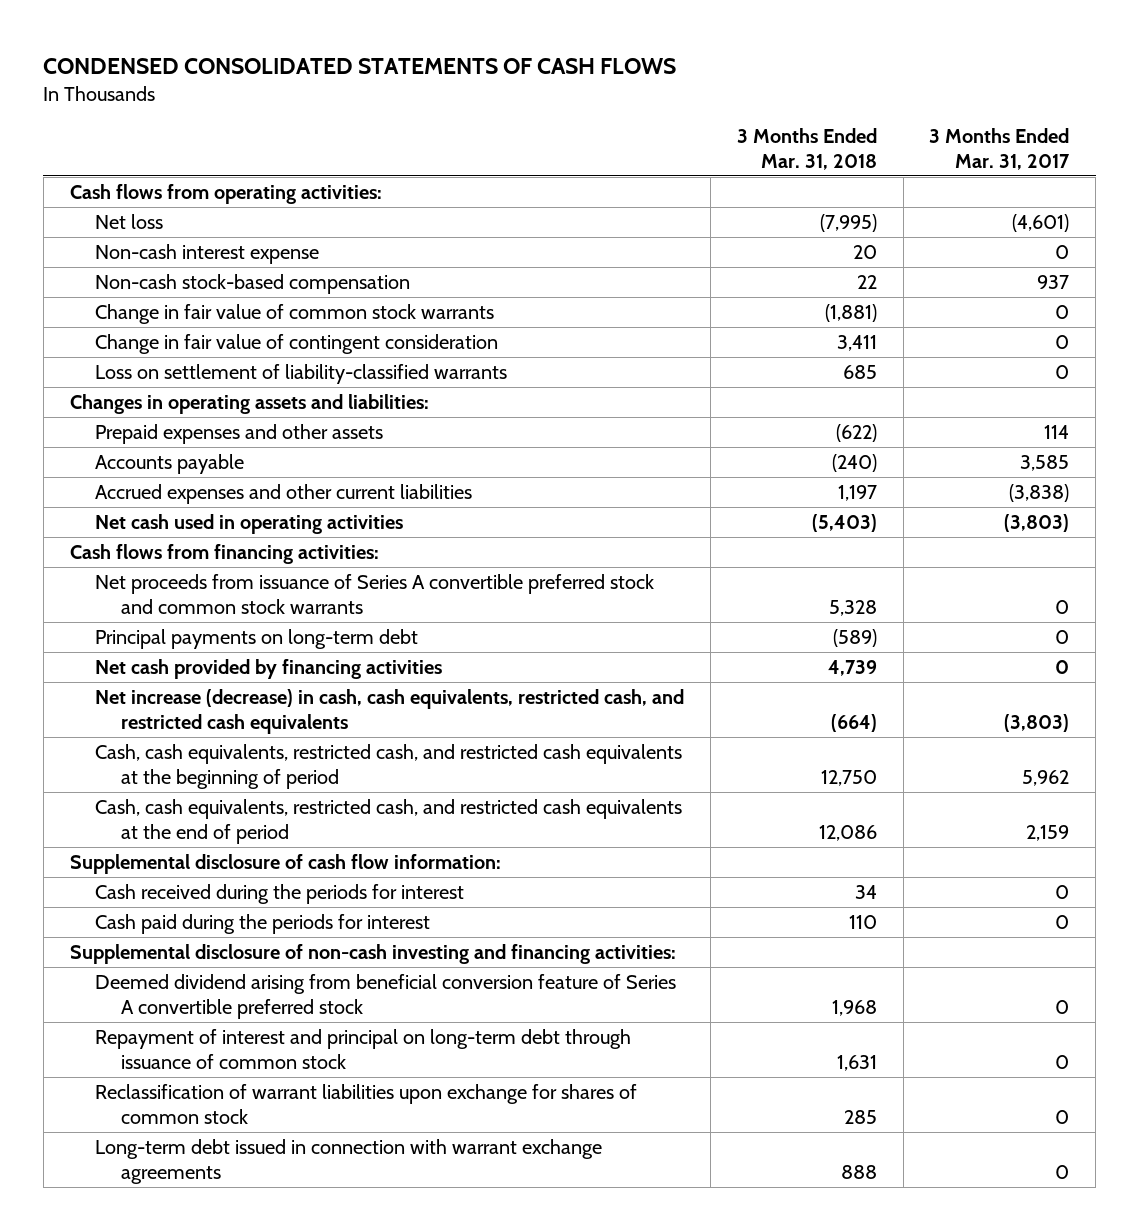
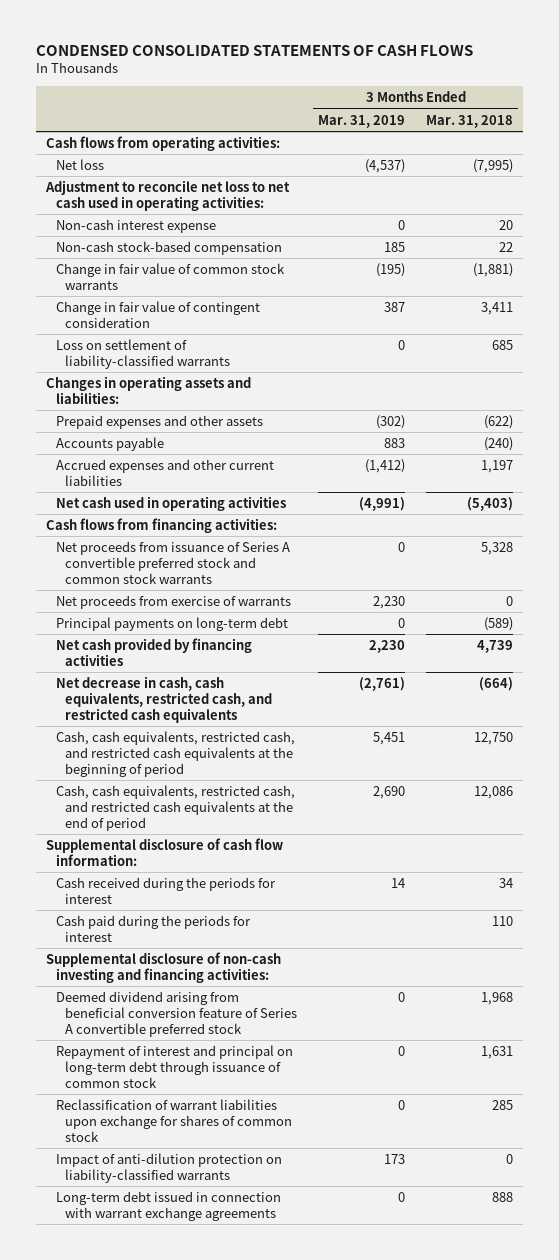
[929,127,1071,170] 3 Months Ended Mar. 31, 2017 -> none
none -> [318,114,406,128] Mar. 31, 2019
none -> [45,179,291,211] Adjustment to reconcile net loss to net cash used in operating activities:
none -> [55,594,291,609] Net proceeds from exercise of warrants
[95,689,685,735] Net increase (decrease) in cash, cash equivalents, restricted cash, and restricted cash equivalents -> [55,675,273,723] Net decrease in cash, cash equivalents, restricted cash, and restricted cash equivalents
none -> [55,1152,282,1183] Impact of anti-dilution protection on liability-classified warrants

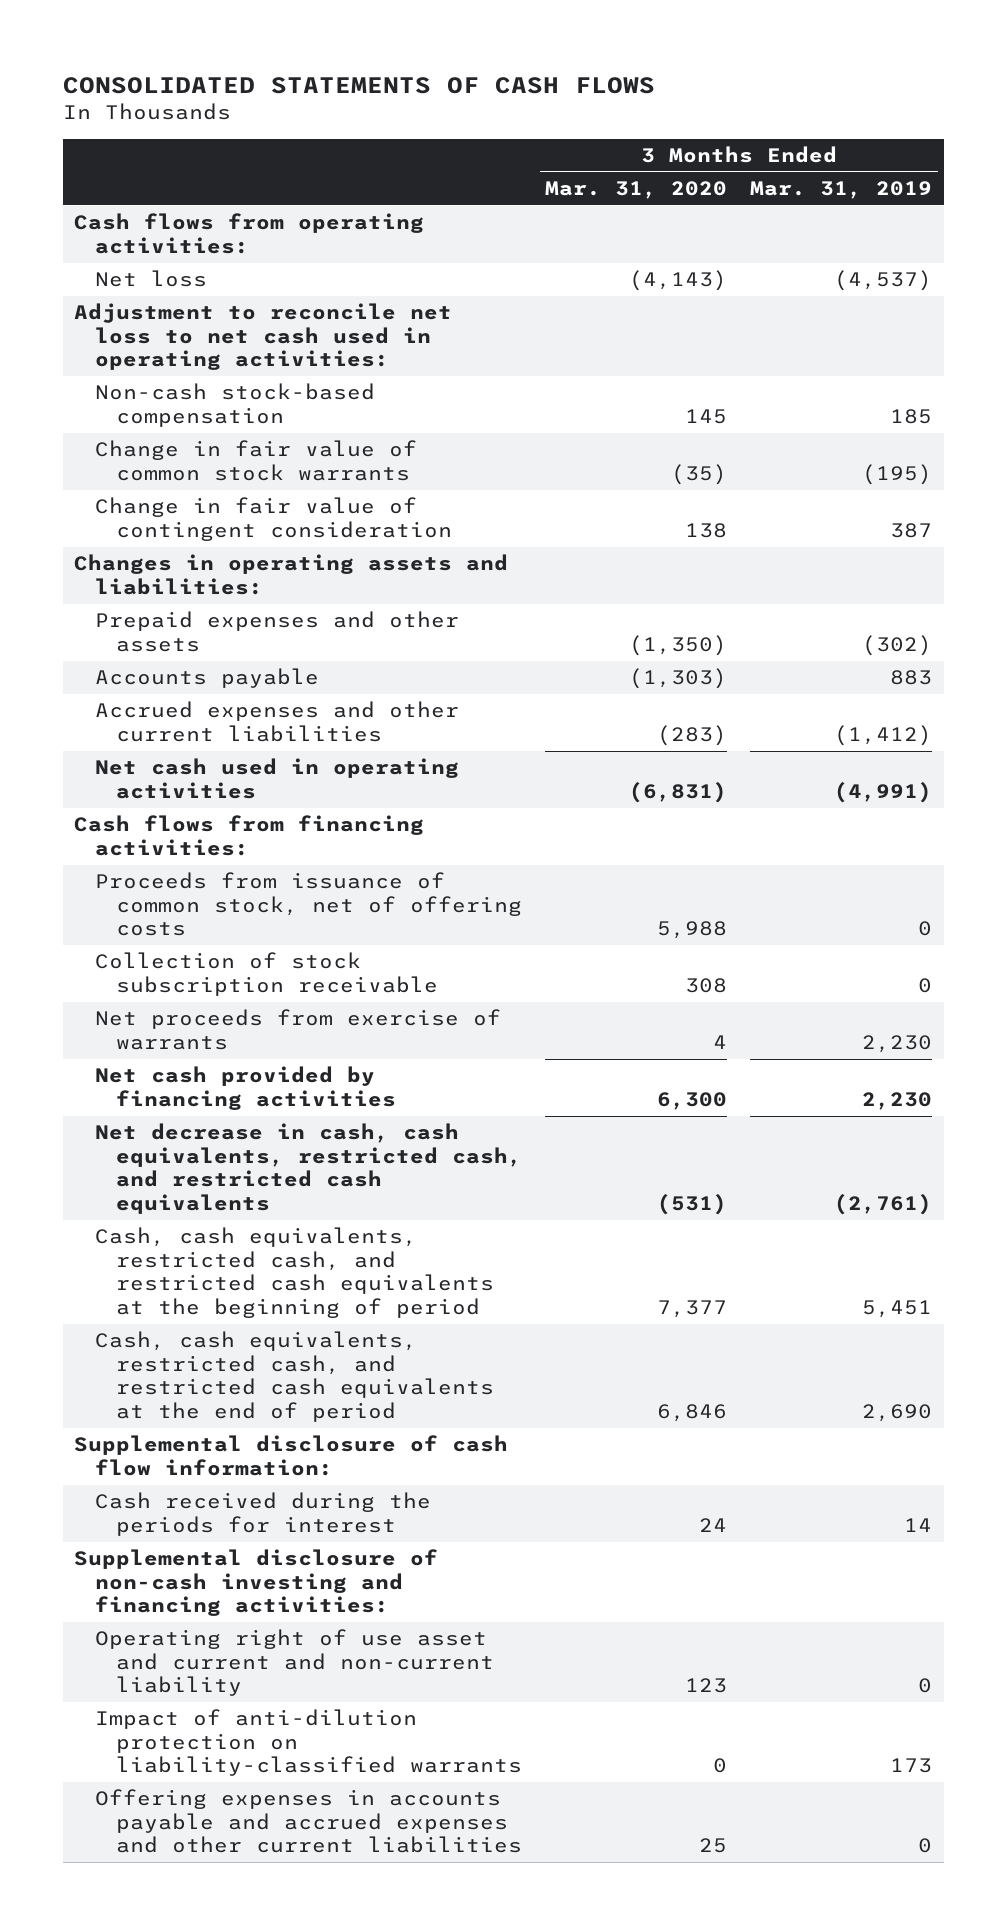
[35,44,473,56] CONDENSED CONSOLIDATED STATEMENTS OF CASH FLOWS -> [62,76,655,94] CONSOLIDATED STATEMENTS OF CASH FLOWS
[425,114,513,128] Mar. 31, 2018 -> none
none -> [545,180,728,199] Mar. 31, 2020
[55,218,216,233] Non-cash interest expense -> none
[55,338,231,369] Loss on settlement of liability-classified warrants -> none
[55,540,290,584] Net proceeds from issuance of Series A convertible preferred stock and common stock warrants -> none
none -> [95,872,523,937] Proceeds from issuance of common stock, net of offering costs
none -> [95,952,439,996] Collection of stock subscription receivable
[55,616,288,631] Principal payments on long-term debt -> none
[55,914,251,942] Cash paid during the periods for interest -> none
[55,990,298,1037] Deemed dividend arising from beneficial conversion feature of Series A convertible preferred stock -> none
[55,1044,293,1088] Repayment of interest and principal on long-term debt through issuance of common stock -> none
[55,1098,293,1142] Reclassification of warrant liabilities upon exchange for shares of common stock -> none
none -> [95,1629,495,1697] Operating right of use asset and current and non-current liability
[55,1190,281,1221] Long-term debt issued in connection with warrant exchange agreements -> none
none -> [95,1789,523,1854] Offering expenses in accounts payable and accrued expenses and other current liabilities

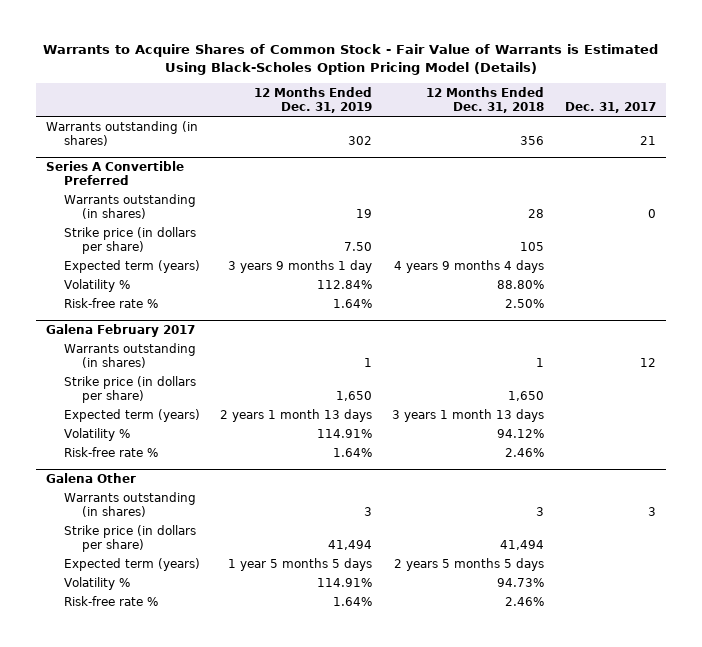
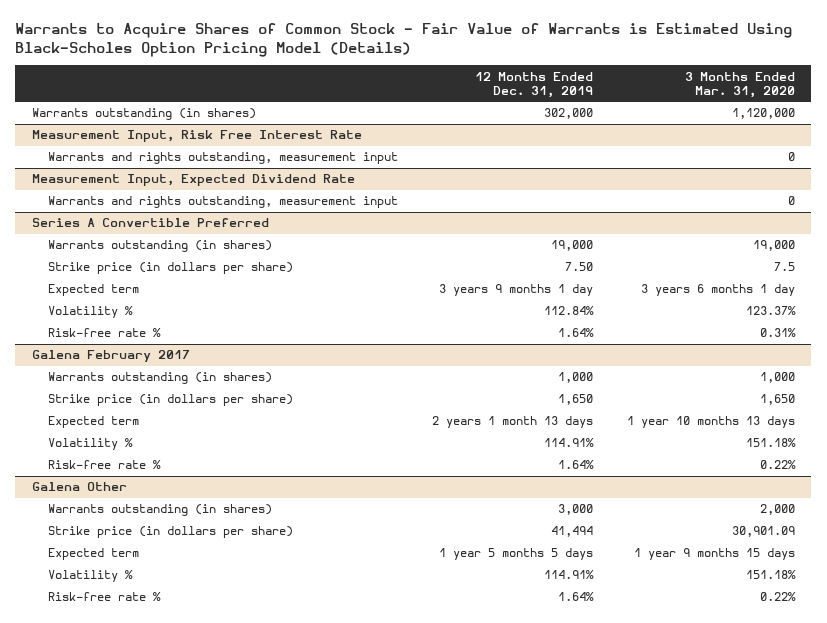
[426,86,545,114] 12 Months Ended Dec. 31, 2018 -> none
[564,102,656,114] Dec. 31, 2017 -> none
none -> [684,71,795,99] 3 Months Ended Mar. 31, 2020
[348,135,373,145] 302 -> [543,108,593,120] 302,000
none -> [31,130,362,143] Measurement Input, Risk Free Interest Rate
none -> [48,152,399,165] Warrants and rights outstanding, measurement input
none -> [31,174,355,187] Measurement Input, Expected Dividend Rate
none -> [48,196,399,209] Warrants and rights outstanding, measurement input
[356,208,373,218] 19 -> [550,240,593,252] 19,000
[63,259,200,273] Expected term (years) -> [48,284,140,297] Expected term
[364,357,373,367] 1 -> [557,372,593,384] 1,000
[63,408,200,422] Expected term (years) -> [48,416,140,429] Expected term
[364,506,373,516] 3 -> [557,504,593,516] 3,000
[63,557,200,571] Expected term (years) -> [48,548,140,561] Expected term

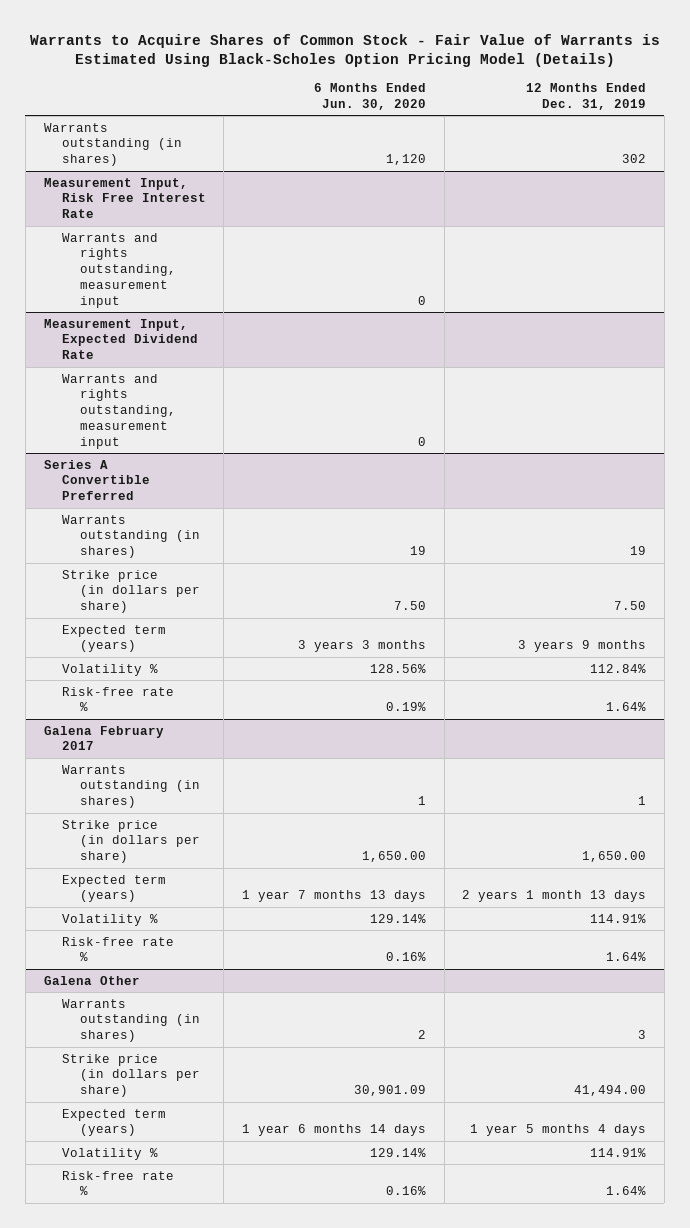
[684,71,795,99] 3 Months Ended Mar. 31, 2020 -> none
none -> [313,83,426,111] 6 Months Ended Jun. 30, 2020
[543,108,593,120] 302,000 -> [622,154,647,164] 302
[550,240,593,252] 19,000 -> [630,546,647,556] 19
[48,284,140,297] Expected term -> [61,624,166,653] Expected term (years)
[438,284,593,297] 3 years 9 months 1 day -> [518,640,647,653] 3 years 9 months
[557,372,593,384] 1,000 -> [638,796,647,806] 1
[557,394,593,406] 1,650 -> [582,851,647,863] 1,650.00
[48,416,140,429] Expected term -> [61,874,166,903] Expected term (years)
[557,504,593,516] 3,000 -> [638,1030,647,1040] 3
[550,526,593,538] 41,494 -> [574,1085,647,1097] 41,494.00
[48,548,140,561] Expected term -> [61,1108,166,1137] Expected term (years)
[438,548,593,561] 1 year 5 months 5 days -> [470,1124,647,1137] 1 year 5 months 4 days

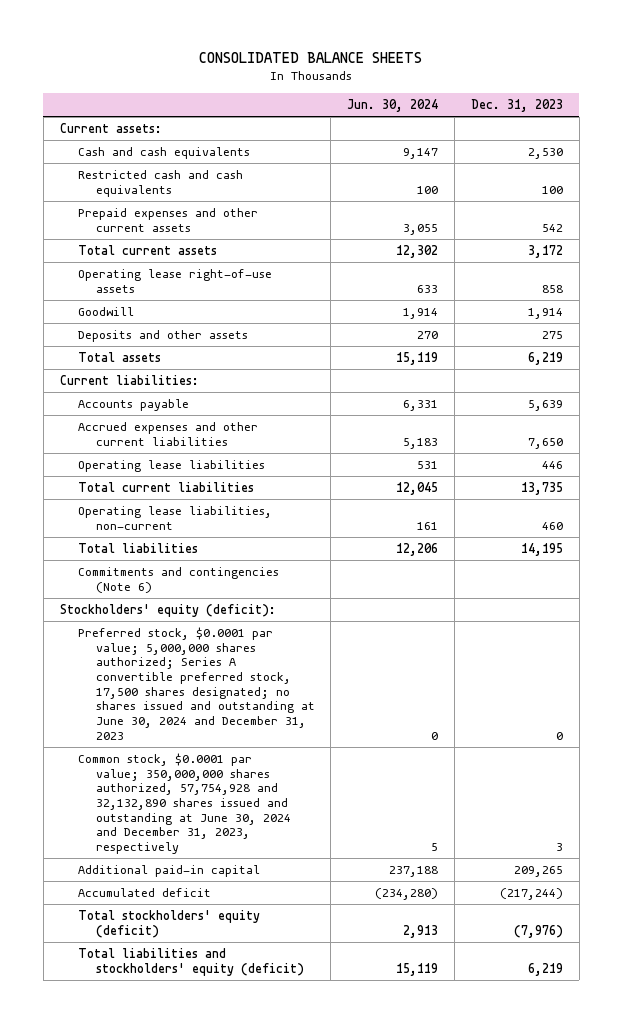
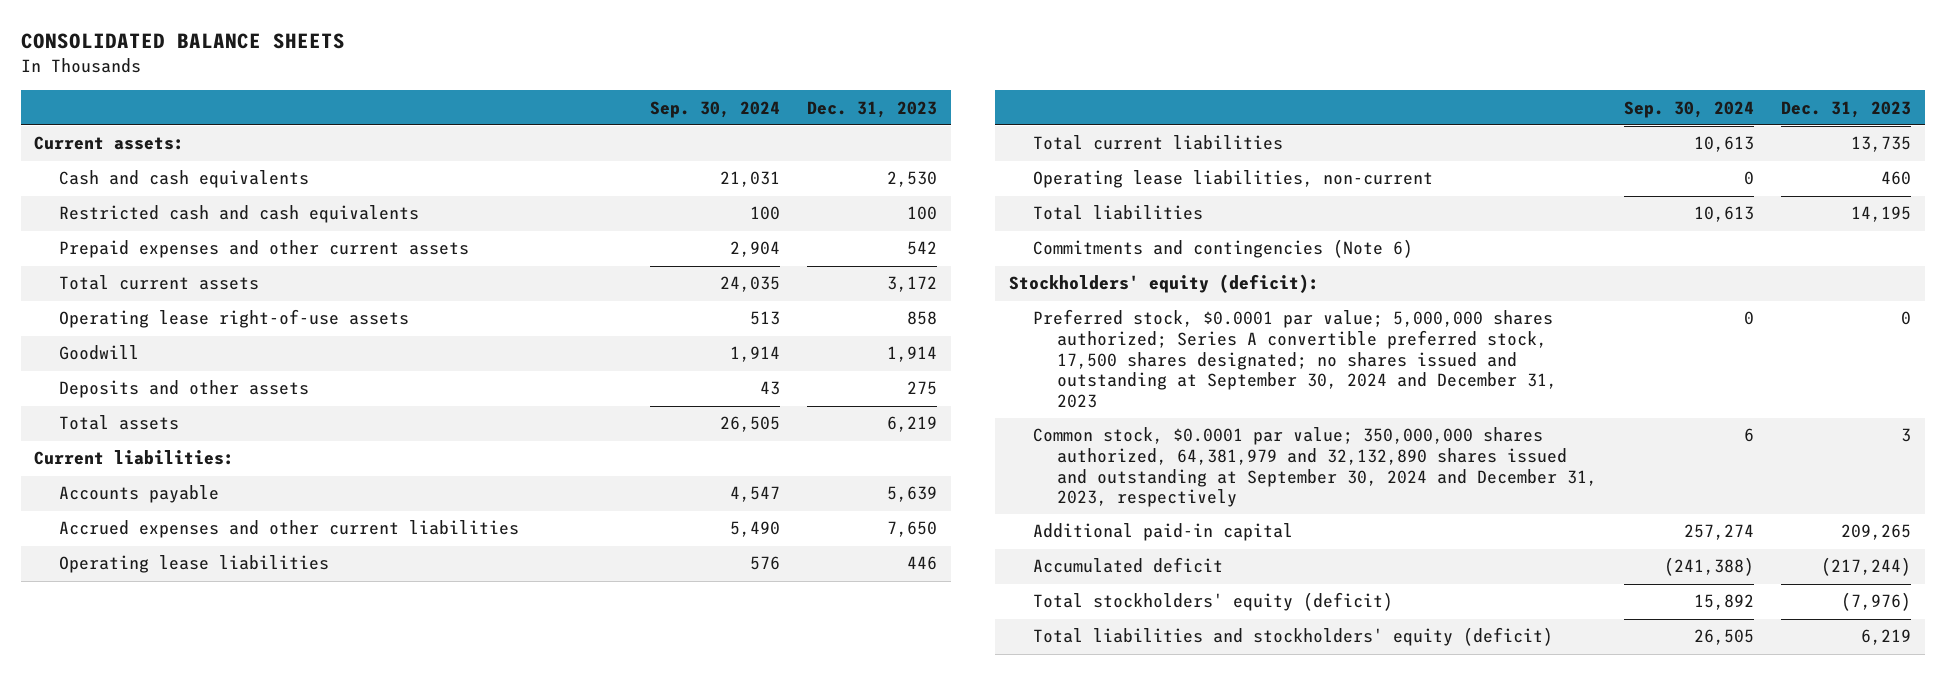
[347,98,439,112] Jun. 30, 2024 -> none
none -> [650,100,781,118] Sep. 30, 2024
[77,627,315,740] Preferred stock, $0.0001 par value; 5,000,000 shares authorized; Series A convertible preferred stock, 17,500 shares designated; no shares issued and outstanding at June 30, 2024 and December 31, 2023 -> [1032,309,1558,408] Preferred stock, $0.0001 par value; 5,000,000 shares authorized; Series A convertible preferred stock, 17,500 shares designated; no shares issued and outstanding at September 30, 2024 and December 31, 2023
[77,753,291,854] Common stock, $0.0001 par value; 350,000,000 shares authorized, 57,754,928 and 32,132,890 shares issued and outstanding at June 30, 2024 and December 31, 2023, respectively -> [1032,427,1598,508] Common stock, $0.0001 par value; 350,000,000 shares authorized, 64,381,979 and 32,132,890 shares issued and outstanding at September 30, 2024 and December 31, 2023, respectively

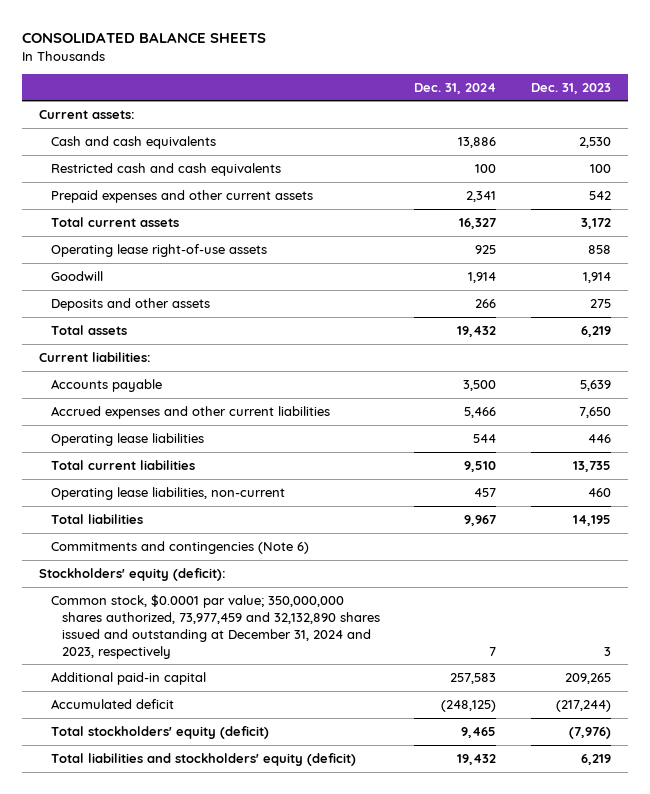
[650,100,781,118] Sep. 30, 2024 -> none
none -> [414,82,497,94] Dec. 31, 2024
[1032,309,1558,408] Preferred stock, $0.0001 par value; 5,000,000 shares authorized; Series A convertible preferred stock, 17,500 shares designated; no shares issued and outstanding at September 30, 2024 and December 31, 2023 -> none
[1032,427,1598,508] Common stock, $0.0001 par value; 350,000,000 shares authorized, 64,381,979 and 32,132,890 shares issued and outstanding at September 30, 2024 and December 31, 2023, respectively -> [50,594,381,659] Common stock, $0.0001 par value; 350,000,000 shares authorized, 73,977,459 and 32,132,890 shares issued and outstanding at December 31, 2024 and 2023, respectively

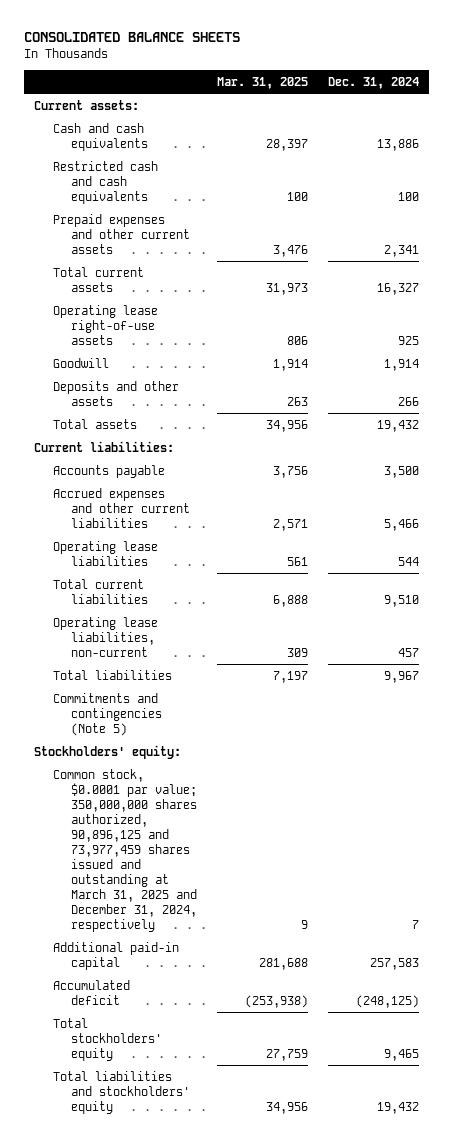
[530,82,611,94] Dec. 31, 2023 -> none
none -> [217,76,309,89] Mar. 31, 2025
[50,541,309,555] Commitments and contingencies (Note 6) -> [52,692,163,736] Commitments and contingencies (Note 5)
[39,568,227,582] Stockholders' equity (deficit): -> [34,744,182,759] Stockholders' equity:
[50,594,381,659] Common stock, $0.0001 par value; 350,000,000 shares authorized, 73,977,459 and 32,132,890 shares issued and outstanding at December 31, 2024 and 2023, respectively -> [52,768,198,932] Common stock, $0.0001 par value; 350,000,000 shares authorized, 90,896,125 and 73,977,459 shares issued and outstanding at March 31, 2025 and December 31, 2024, respectively
[50,726,269,740] Total stockholders' equity (deficit) -> [52,1017,163,1061] Total stockholders' equity
[50,753,356,767] Total liabilities and stockholders' equity (deficit) -> [52,1070,191,1114] Total liabilities and stockholders' equity

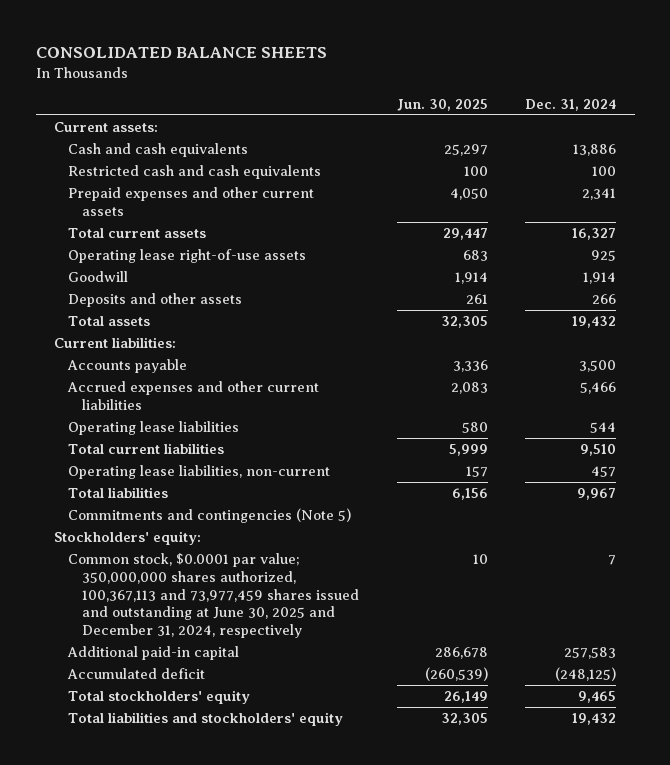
[217,76,309,89] Mar. 31, 2025 -> none
none -> [396,99,488,112] Jun. 30, 2025
[52,768,198,932] Common stock, $0.0001 par value; 350,000,000 shares authorized, 90,896,125 and 73,977,459 shares issued and outstanding at March 31, 2025 and December 31, 2024, respectively -> [68,553,360,639] Common stock, $0.0001 par value; 350,000,000 shares authorized, 100,367,113 and 73,977,459 shares issued and outstanding at June 30, 2025 and December 31, 2024, respectively

